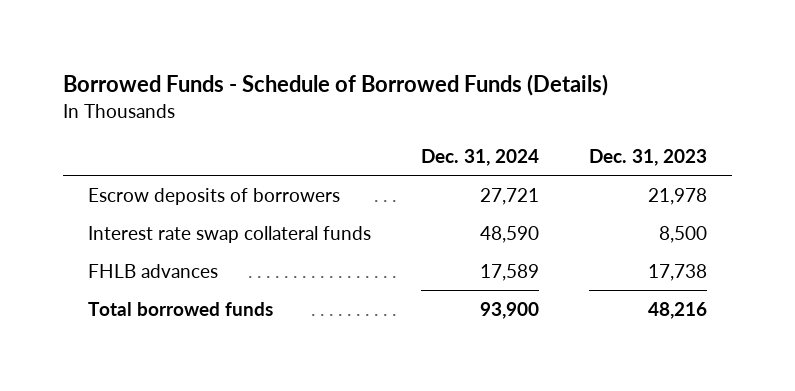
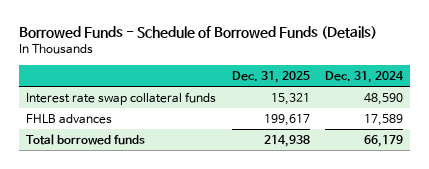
[589,149,708,167] Dec. 31, 2023 -> none
none -> [231,71,310,84] Dec. 31, 2025
[87,187,340,205] Escrow deposits of borrowers -> none
[479,301,539,319] 93,900 -> [363,134,403,147] 66,179

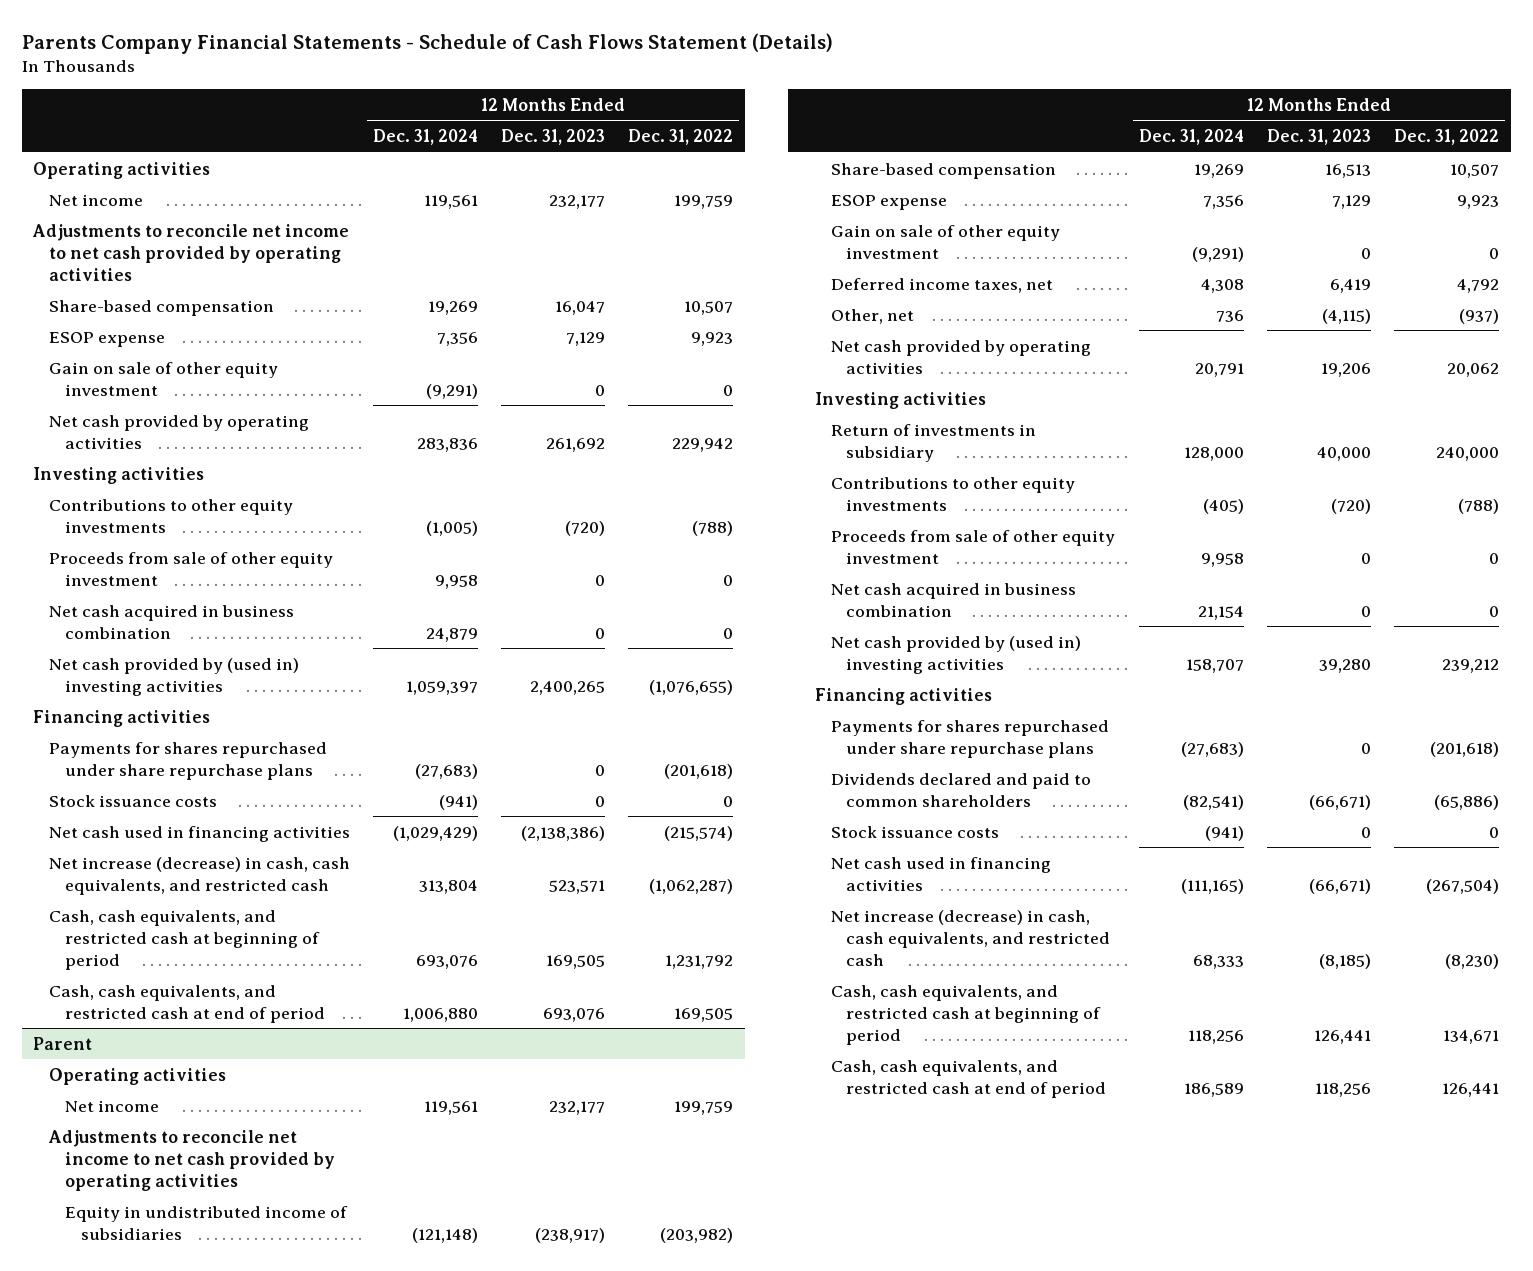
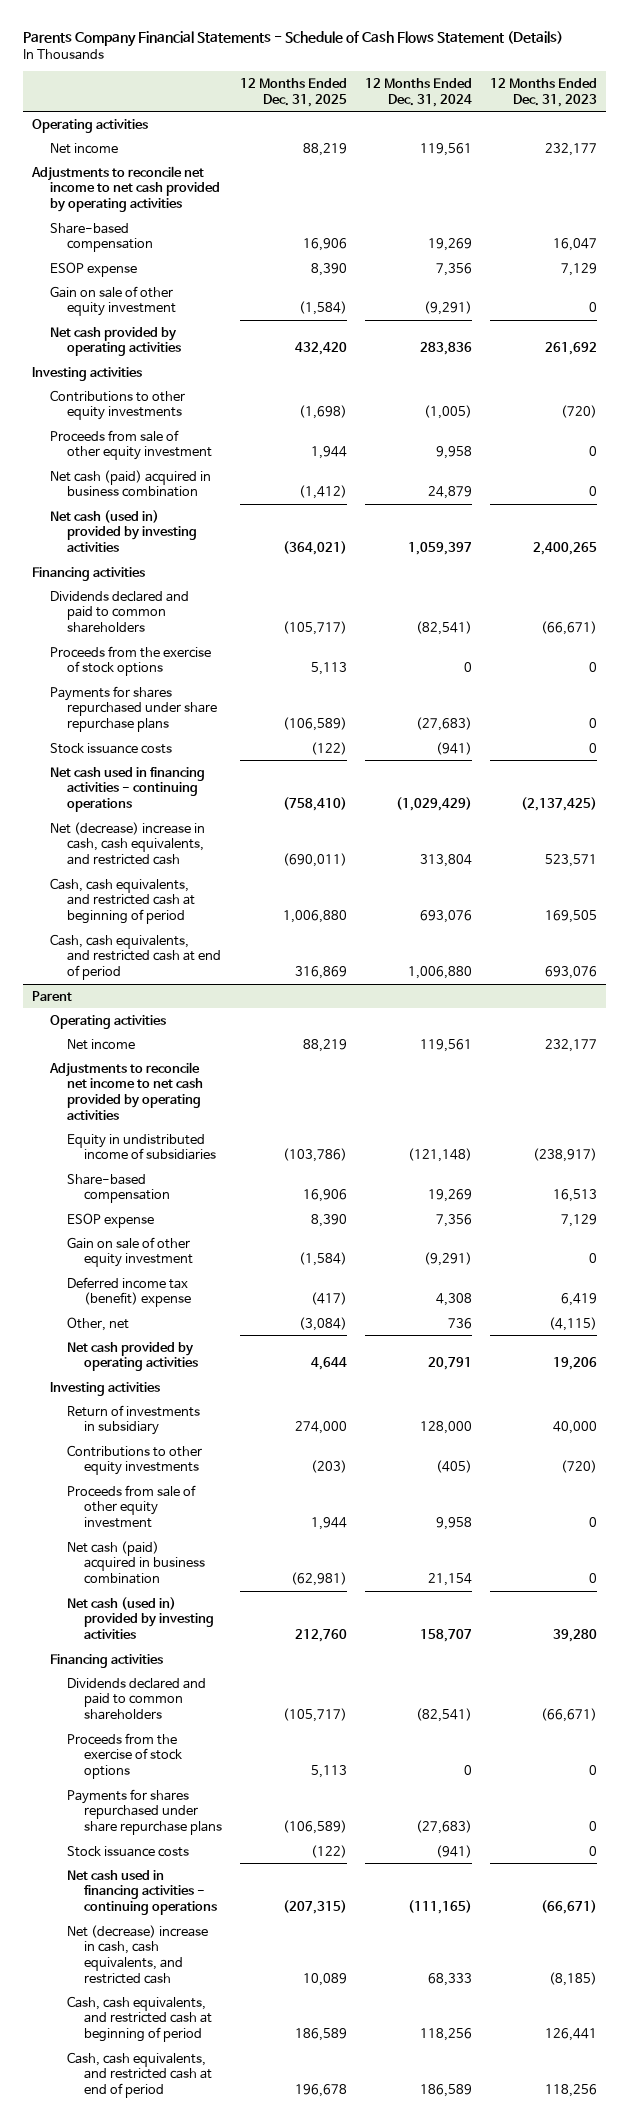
[628,129,734,146] Dec. 31, 2022 -> none
none -> [240,77,348,107] 12 Months Ended Dec. 31, 2025
[49,604,295,639] Net cash acquired in business combination -> [49,469,211,498] Net cash (paid) acquired in business combination
[49,657,300,696] Net cash provided by (used in) investing activities -> [49,509,197,552] Net cash (used in) provided by investing activities
none -> [49,590,189,633] Dividends declared and paid to common shareholders
none -> [49,645,211,677] Proceeds from the exercise of stock options
[49,825,351,842] Net cash used in financing activities -> [49,766,205,812] Net cash used in financing activities - continuing operations
[521,825,606,841] (2,138,386) -> [520,796,597,811] (2,137,425)
[49,856,351,895] Net increase (decrease) in cash, cash equivalents, and restricted cash -> [49,821,205,865] Net (decrease) increase in cash, cash equivalents, and restricted cash
[830,277,1053,293] Deferred income taxes, net -> [66,1276,192,1308] Deferred income tax (benefit) expense
[830,582,1076,617] Net cash acquired in business combination -> [66,1540,206,1584] Net cash (paid) acquired in business combination
[830,635,1081,674] Net cash provided by (used in) investing activities -> [66,1596,215,1639] Net cash (used in) provided by investing activities
none -> [66,1732,183,1779] Proceeds from the exercise of stock options
[830,719,1109,758] Payments for shares repurchased under share repurchase plans -> [66,1788,223,1835] Payments for shares repurchased under share repurchase plans
[830,856,1051,891] Net cash used in financing activities -> [66,1869,218,1915] Net cash used in financing activities - continuing operations
[830,909,1111,966] Net increase (decrease) in cash, cash equivalents, and restricted cash -> [66,1924,208,1984] Net (decrease) increase in cash, cash equivalents, and restricted cash

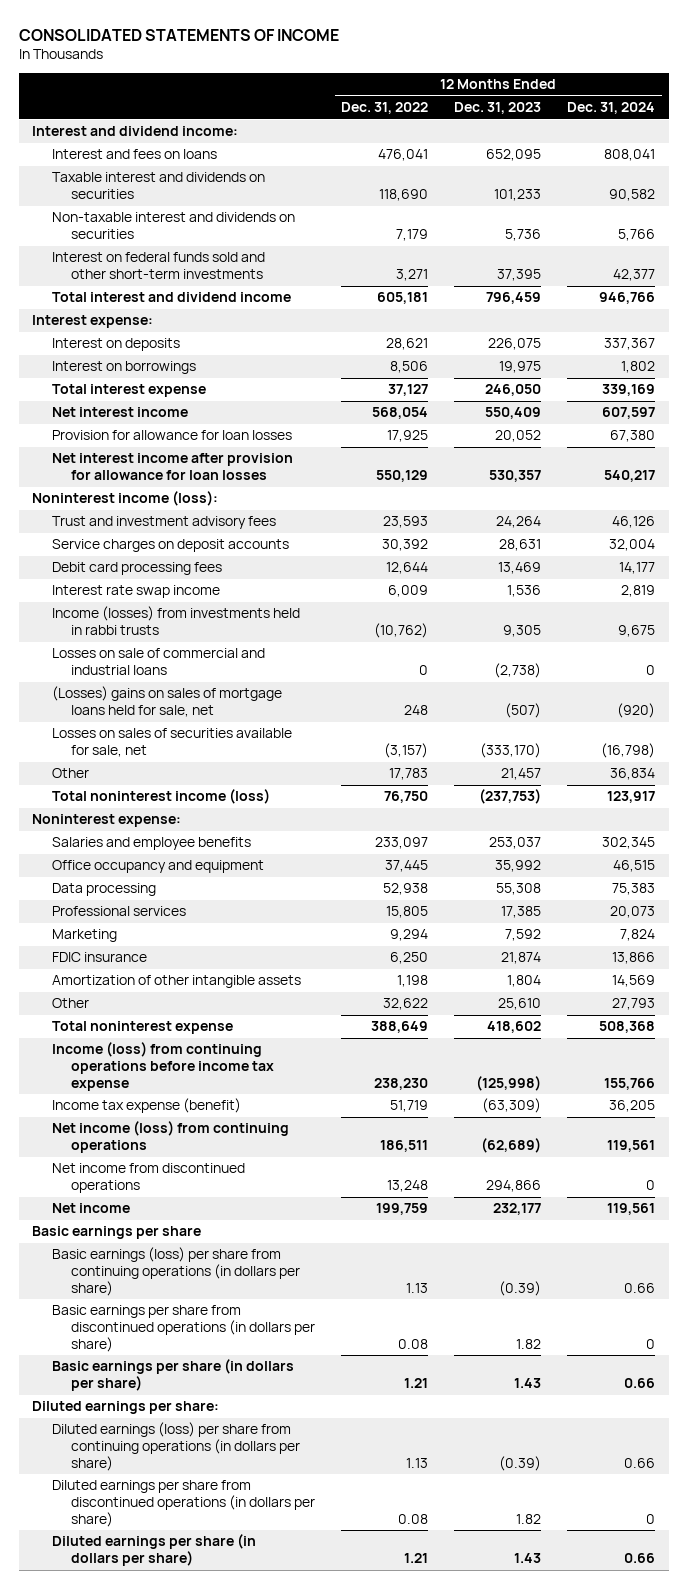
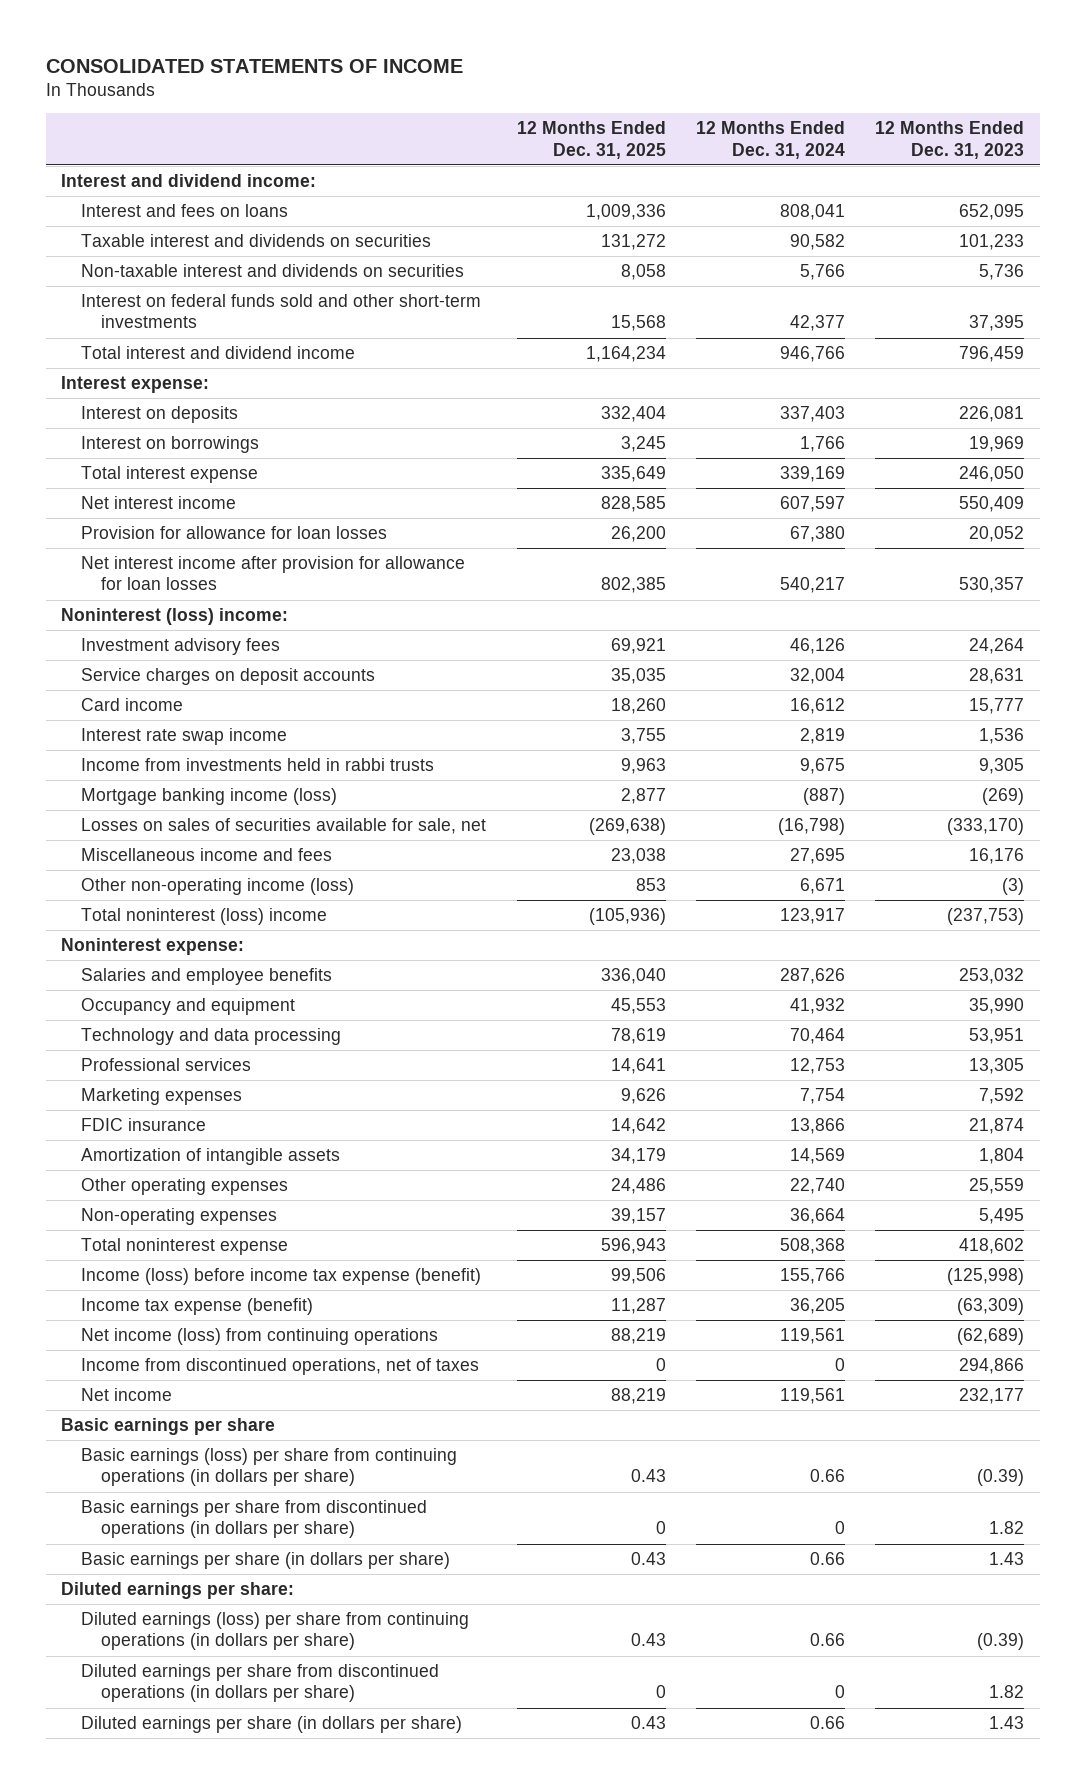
[341,102,429,115] Dec. 31, 2022 -> none
none -> [516,121,666,159] 12 Months Ended Dec. 31, 2025
[488,338,542,351] 226,075 -> [959,405,1025,422] 226,081
[604,338,656,351] 337,367 -> [779,405,845,422] 337,403
[499,361,542,374] 19,975 -> [969,435,1025,452] 19,969
[621,361,656,374] 1,802 -> [799,435,845,452] 1,766
[32,491,219,507] Noninterest income (loss): -> [61,607,289,625] Noninterest (loss) income:
[51,516,276,530] Trust and investment advisory fees -> [81,637,281,655] Investment advisory fees
[51,562,222,576] Debit card processing fees -> [81,697,184,711] Card income
[498,562,542,575] 13,469 -> [969,697,1025,714] 15,777
[619,562,656,575] 14,177 -> [789,697,845,714] 16,612
[51,648,265,676] Losses on sale of commercial and industrial loans -> none
[51,686,282,718] (Losses) gains on sales of mortgage loans held for sale, net -> none
[51,606,300,636] Income (losses) from investments held in rabbi trusts -> [81,757,435,771] Income from investments held in rabbi trusts
none -> [81,787,338,805] Mortgage banking income (loss)
[51,768,89,779] Other -> none
none -> [81,847,333,861] Miscellaneous income and fees
none -> [81,877,355,895] Other non-operating income (loss)
[51,789,270,805] Total noninterest income (loss) -> [81,907,328,925] Total noninterest (loss) income
[489,837,542,850] 253,037 -> [959,967,1025,984] 253,032
[602,837,656,850] 302,345 -> [779,967,845,984] 287,626
[51,860,264,874] Office occupancy and equipment -> [81,997,296,1015] Occupancy and equipment
[495,860,542,873] 35,992 -> [969,997,1025,1014] 35,990
[613,860,656,873] 46,515 -> [789,997,845,1014] 41,932
[51,883,156,897] Data processing -> [81,1027,342,1045] Technology and data processing
[496,883,542,896] 55,308 -> [969,1027,1025,1044] 53,951
[612,883,656,896] 75,383 -> [789,1027,845,1044] 70,464
[501,906,542,919] 17,385 -> [969,1057,1025,1074] 13,305
[610,906,656,919] 20,073 -> [789,1057,845,1074] 12,753
[51,929,117,943] Marketing -> [81,1087,243,1105] Marketing expenses
[620,929,656,942] 7,824 -> [799,1087,845,1104] 7,754
[51,998,89,1009] Other -> none
[51,975,301,989] Amortization of other intangible assets -> [81,1147,341,1165] Amortization of intangible assets
none -> [81,1177,289,1195] Other operating expenses
none -> [81,1207,278,1225] Non-operating expenses
[51,1042,275,1092] Income (loss) from continuing operations before income tax expense -> [81,1267,482,1285] Income (loss) before income tax expense (benefit)
[51,1163,245,1194] Net income from discontinued operations -> [81,1357,480,1375] Income from discontinued operations, net of taxes

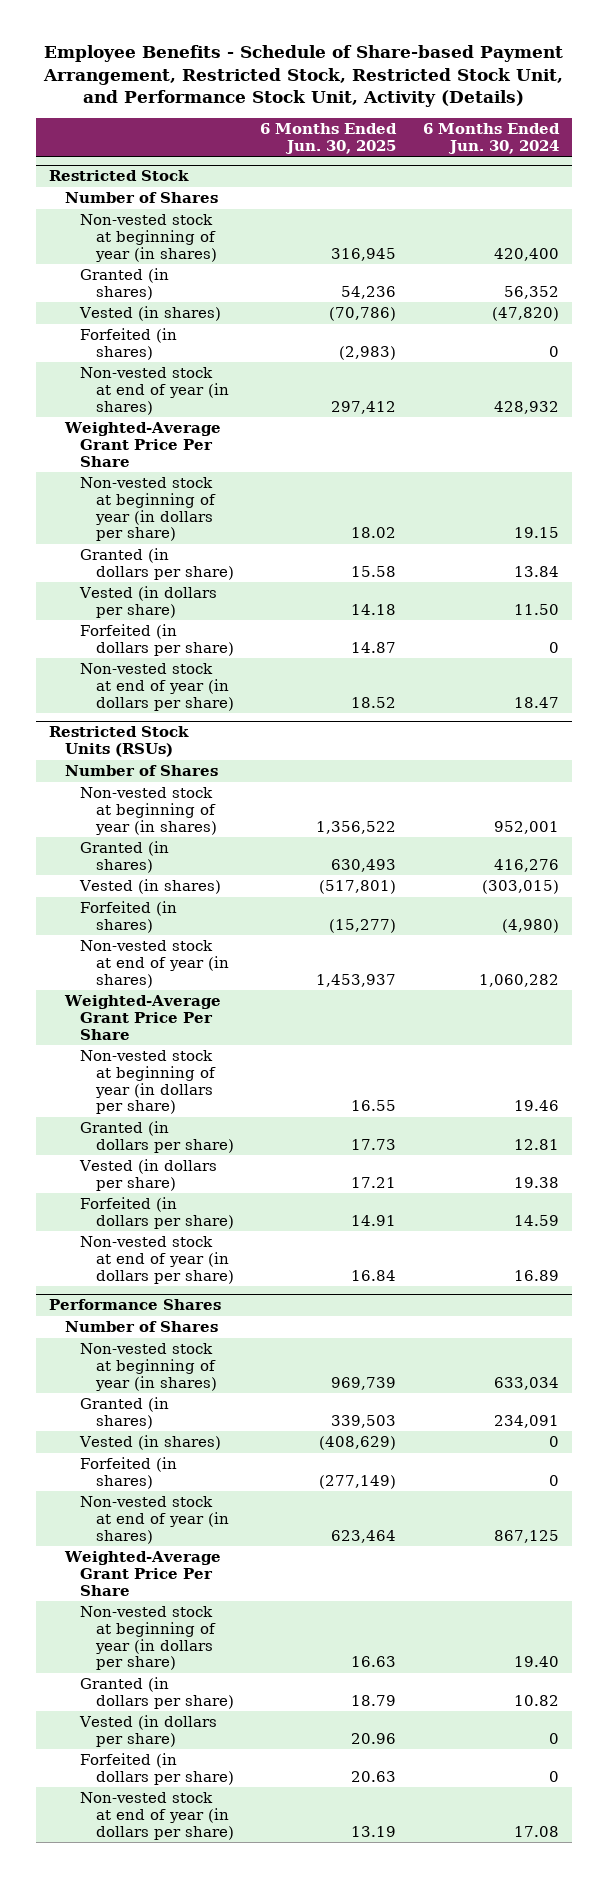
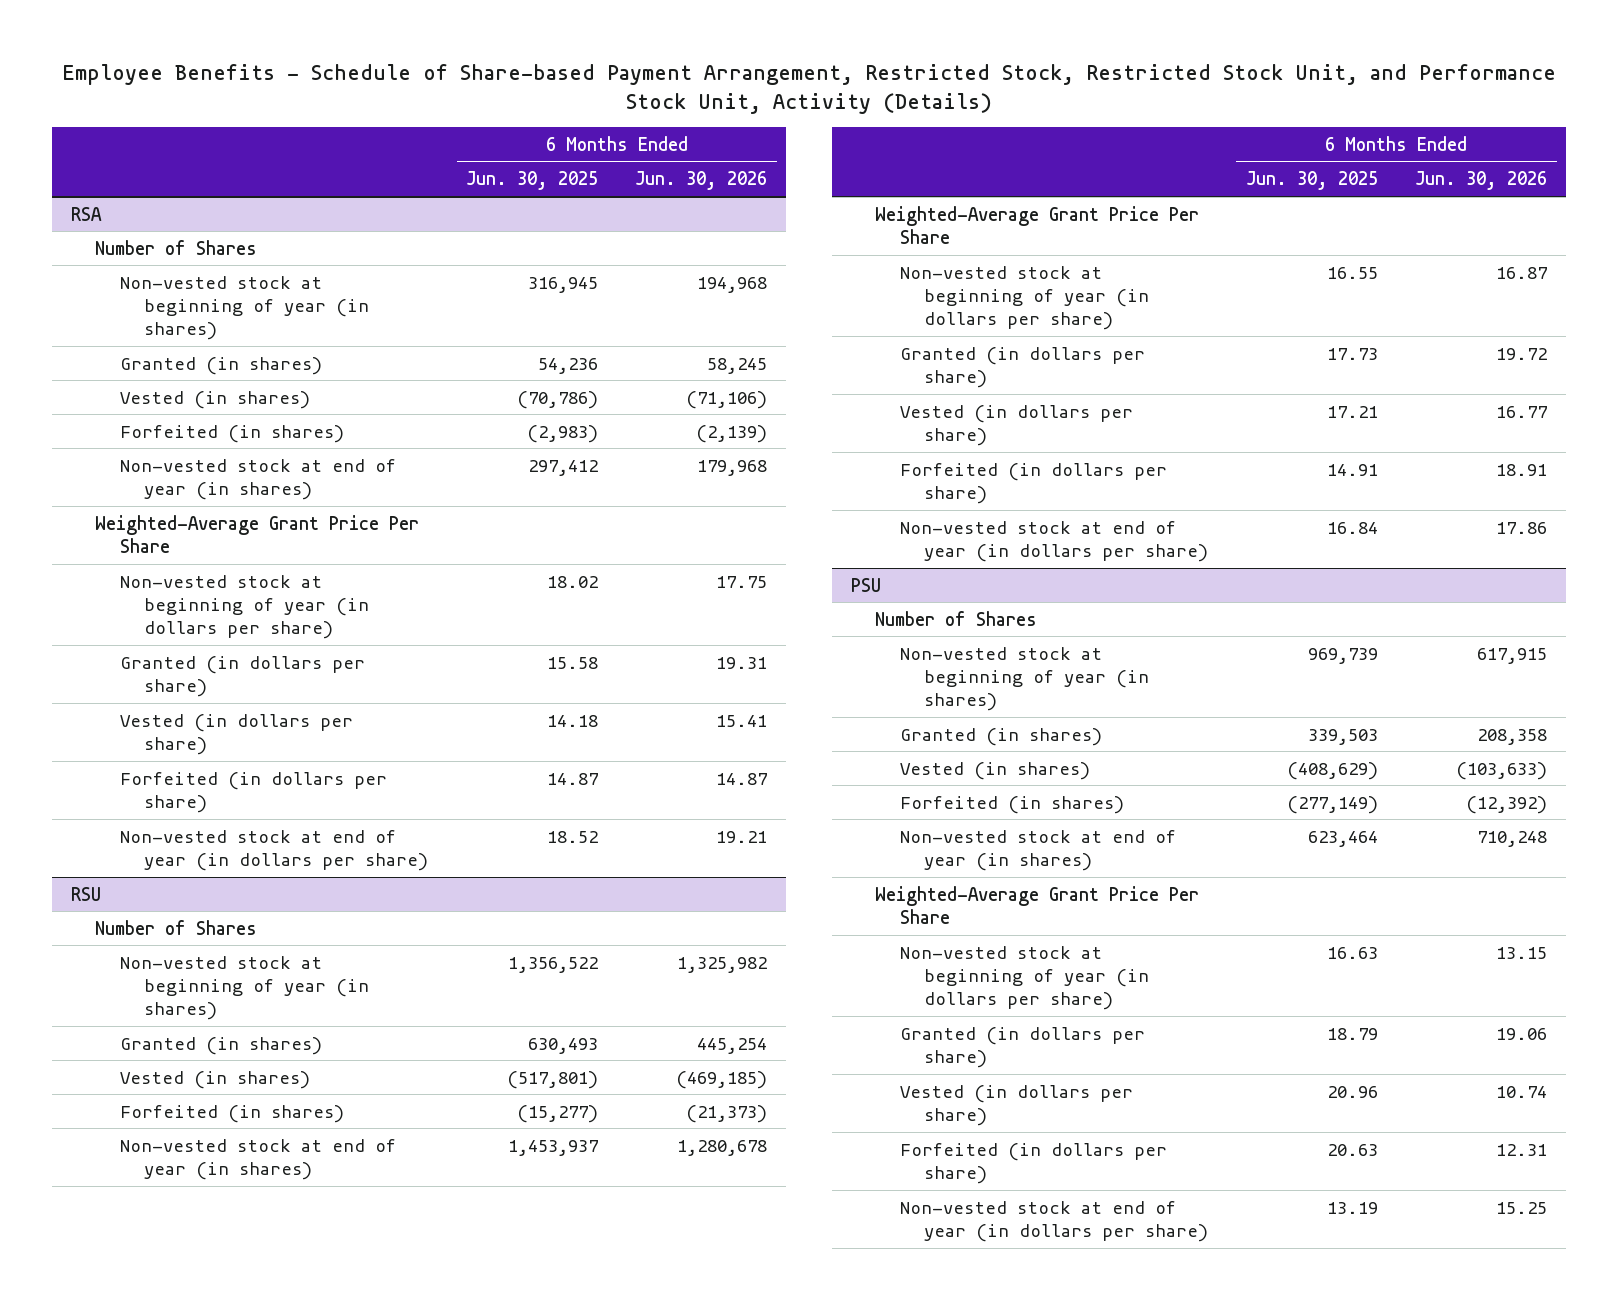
[422,122,560,154] 6 Months Ended Jun. 30, 2024 -> none
none -> [635,171,768,191] Jun. 30, 2026
[48,170,189,182] Restricted Stock -> [70,206,102,221] RSA
[48,726,189,758] Restricted Stock Units (RSUs) -> [70,886,101,901] RSU
[48,1299,221,1311] Performance Shares -> [850,577,881,592] PSU

